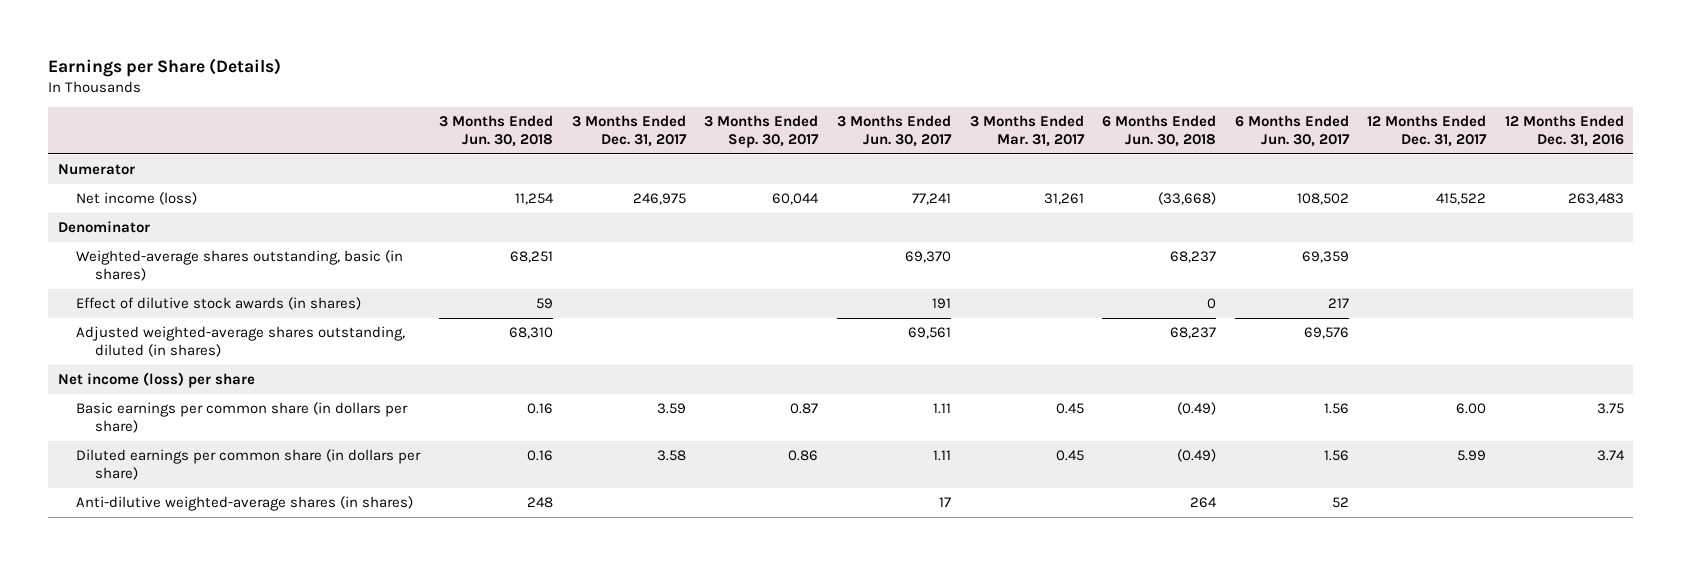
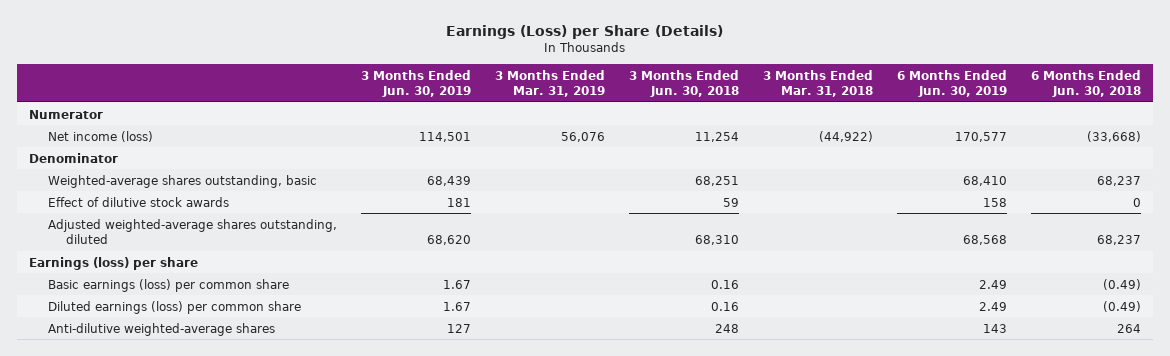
[48,57,282,77] Earnings per Share (Details) -> [446,25,724,40] Earnings (Loss) per Share (Details)
[571,115,687,148] 3 Months Ended Dec. 31, 2017 -> none
[704,115,820,149] 3 Months Ended Sep. 30, 2017 -> none
[836,115,952,148] 3 Months Ended Jun. 30, 2017 -> none
[969,115,1085,148] 3 Months Ended Mar. 31, 2017 -> none
[1234,115,1350,148] 6 Months Ended Jun. 30, 2017 -> none
[1367,115,1488,148] 12 Months Ended Dec. 31, 2017 -> none
[1505,115,1625,148] 12 Months Ended Dec. 31, 2016 -> none
none -> [360,69,471,98] 3 Months Ended Jun. 30, 2019
none -> [494,69,605,98] 3 Months Ended Mar. 31, 2019
none -> [762,69,873,98] 3 Months Ended Mar. 31, 2018
none -> [897,69,1008,98] 6 Months Ended Jun. 30, 2019
[76,250,404,282] Weighted-average shares outstanding, basic (in shares) -> [47,174,317,188] Weighted-average shares outstanding, basic
[76,297,362,311] Effect of dilutive stock awards (in shares) -> [47,196,229,207] Effect of dilutive stock awards
[76,326,406,358] Adjusted weighted-average shares outstanding, diluted (in shares) -> [47,218,337,244] Adjusted weighted-average shares outstanding, diluted
[57,372,255,389] Net income (loss) per share -> [29,256,199,270] Earnings (loss) per share
[76,402,409,434] Basic earnings per common share (in dollars per share) -> [47,278,289,292] Basic earnings (loss) per common share
[76,449,422,481] Diluted earnings per common share (in dollars per share) -> [47,300,301,314] Diluted earnings (loss) per common share
[76,496,414,512] Anti-dilutive weighted-average shares (in shares) -> [47,322,275,336] Anti-dilutive weighted-average shares

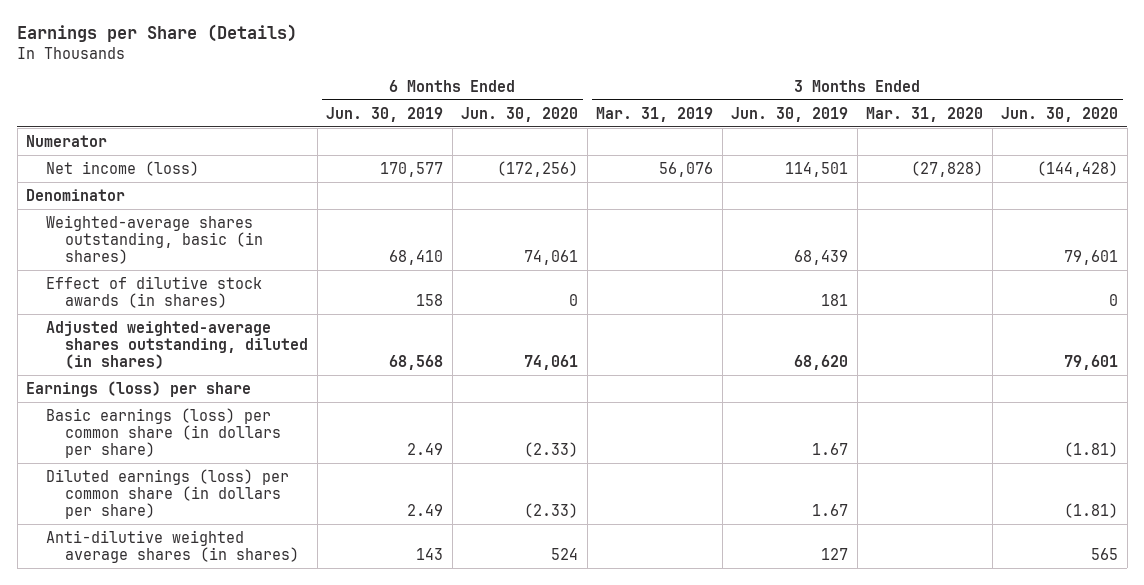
[446,25,724,40] Earnings (Loss) per Share (Details) -> [17,24,298,43] Earnings per Share (Details)
[628,69,739,98] 3 Months Ended Jun. 30, 2018 -> none
[762,69,873,98] 3 Months Ended Mar. 31, 2018 -> none
[1031,69,1142,98] 6 Months Ended Jun. 30, 2018 -> none
none -> [461,106,579,122] Jun. 30, 2020
none -> [866,106,984,122] Mar. 31, 2020
none -> [1001,106,1119,122] Jun. 30, 2020
[47,174,317,188] Weighted-average shares outstanding, basic -> [45,214,264,264] Weighted-average shares outstanding, basic (in shares)
[47,196,229,207] Effect of dilutive stock awards -> [45,275,262,308] Effect of dilutive stock awards (in shares)
[47,218,337,244] Adjusted weighted-average shares outstanding, diluted -> [45,320,309,369] Adjusted weighted-average shares outstanding, diluted (in shares)
[47,278,289,292] Basic earnings (loss) per common share -> [45,407,282,458] Basic earnings (loss) per common share (in dollars per share)
[47,300,301,314] Diluted earnings (loss) per common share -> [45,468,289,519] Diluted earnings (loss) per common share (in dollars per share)
[47,322,275,336] Anti-dilutive weighted-average shares -> [45,529,300,563] Anti-dilutive weighted average shares (in shares)

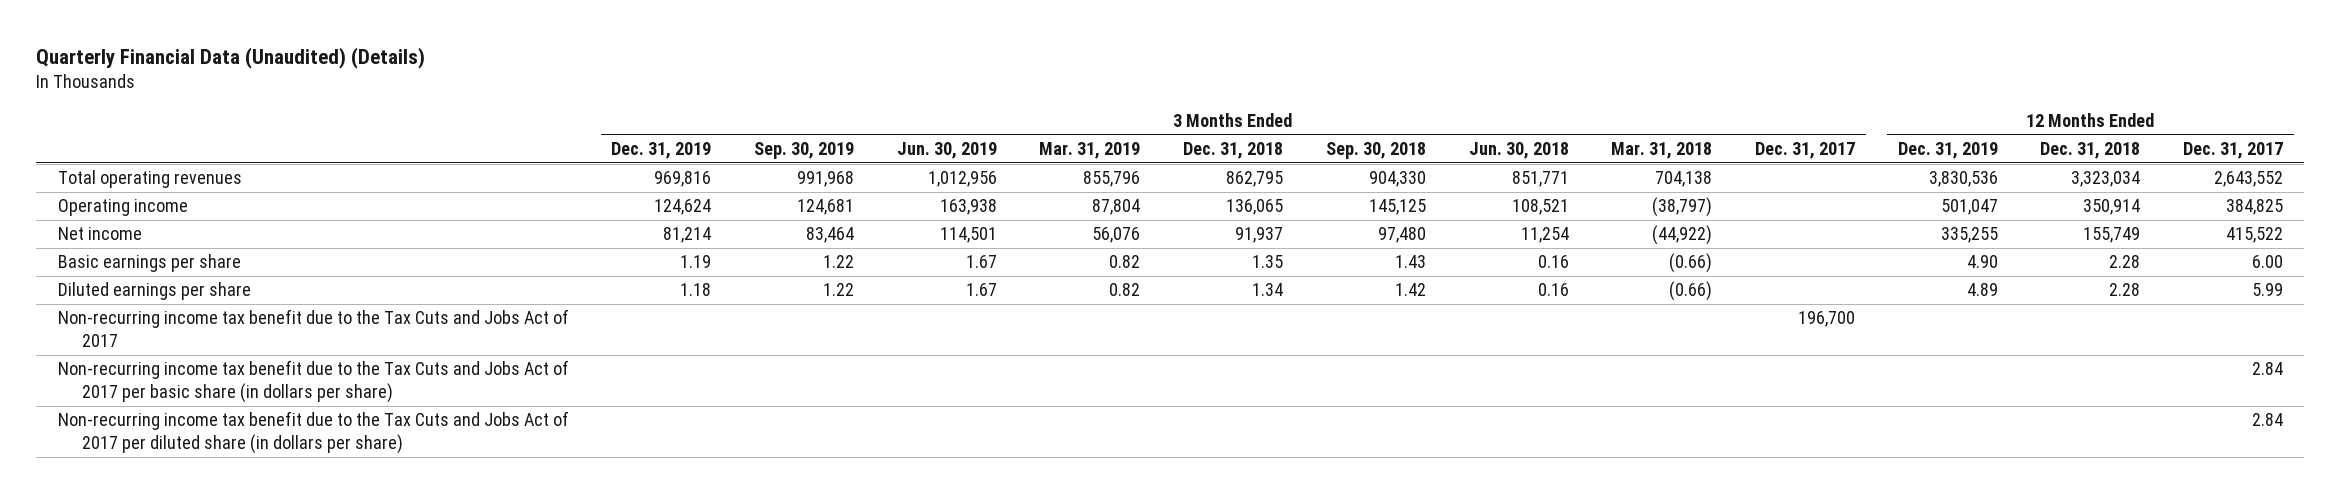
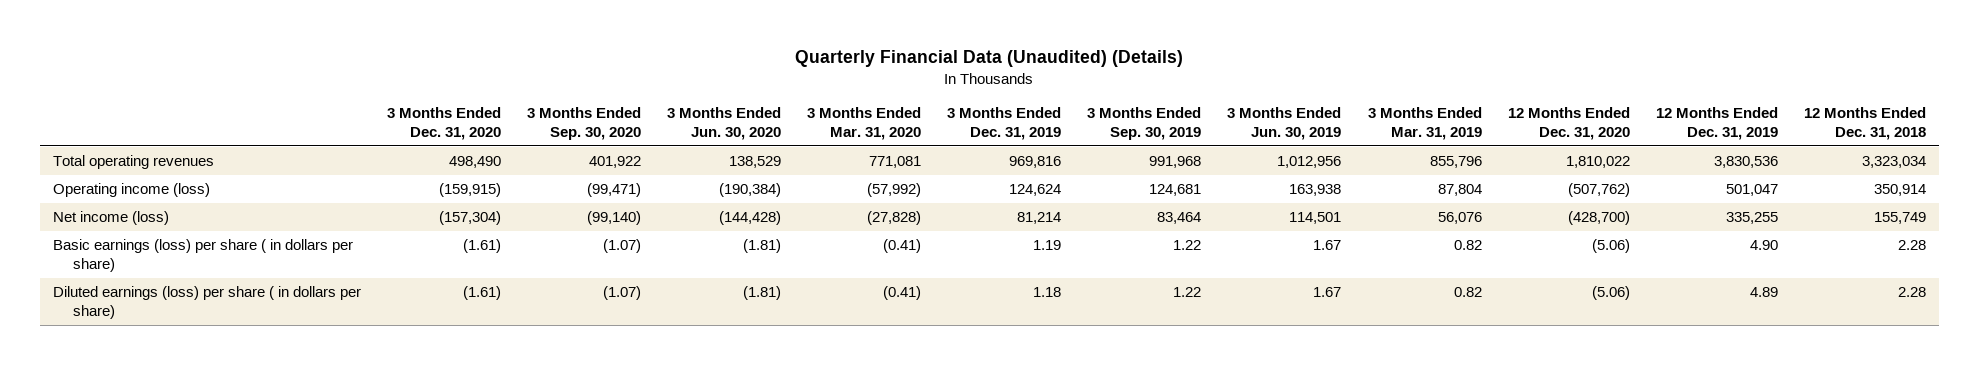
[1183,141,1284,159] Dec. 31, 2018 -> none
[1325,141,1426,159] Sep. 30, 2018 -> none
[1468,141,1569,159] Jun. 30, 2018 -> none
[1611,141,1713,159] Mar. 31, 2018 -> none
[1754,141,1855,159] Dec. 31, 2017 -> none
[2182,141,2283,159] Dec. 31, 2017 -> none
none -> [386,107,501,140] 3 Months Ended Dec. 31, 2020
none -> [526,107,641,140] 3 Months Ended Sep. 30, 2020
none -> [667,107,782,140] 3 Months Ended Jun. 30, 2020
none -> [807,107,922,140] 3 Months Ended Mar. 31, 2020
none -> [1507,107,1630,140] 12 Months Ended Dec. 31, 2020
[57,309,569,347] Non-recurring income tax benefit due to the Tax Cuts and Jobs Act of 2017 -> none
[57,360,569,403] Non-recurring income tax benefit due to the Tax Cuts and Jobs Act of 2017 per basic share (in dollars per share) -> none
[57,411,569,454] Non-recurring income tax benefit due to the Tax Cuts and Jobs Act of 2017 per diluted share (in dollars per share) -> none
[57,199,188,217] Operating income -> [52,183,210,198] Operating income (loss)
[57,227,142,241] Net income -> [52,211,169,226] Net income (loss)
[57,254,241,273] Basic earnings per share -> [52,239,353,273] Basic earnings (loss) per share ( in dollars per share)
[57,282,251,301] Diluted earnings per share -> [52,286,361,320] Diluted earnings (loss) per share ( in dollars per share)

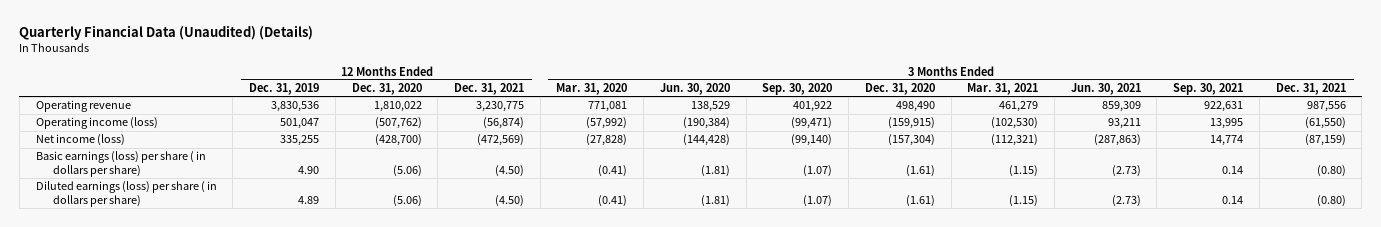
[947,107,1062,140] 3 Months Ended Dec. 31, 2019 -> none
[1087,107,1202,140] 3 Months Ended Sep. 30, 2019 -> none
[1227,107,1342,140] 3 Months Ended Jun. 30, 2019 -> none
[1367,107,1482,140] 3 Months Ended Mar. 31, 2019 -> none
[1803,107,1926,140] 12 Months Ended Dec. 31, 2018 -> none
none -> [454,83,525,96] Dec. 31, 2021
none -> [967,83,1039,96] Mar. 31, 2021
none -> [1070,83,1141,96] Jun. 30, 2021
none -> [1173,83,1244,96] Sep. 30, 2021
none -> [1275,83,1346,96] Dec. 31, 2021
[52,155,214,170] Total operating revenues -> [35,100,131,113] Operating revenue

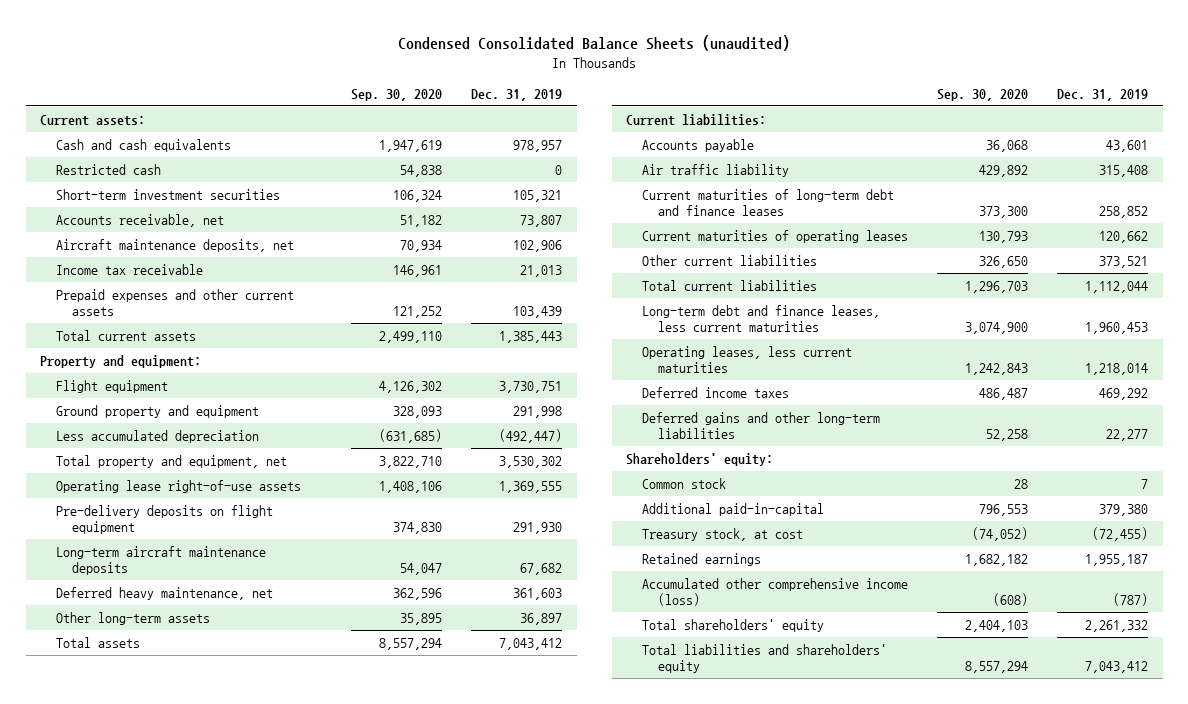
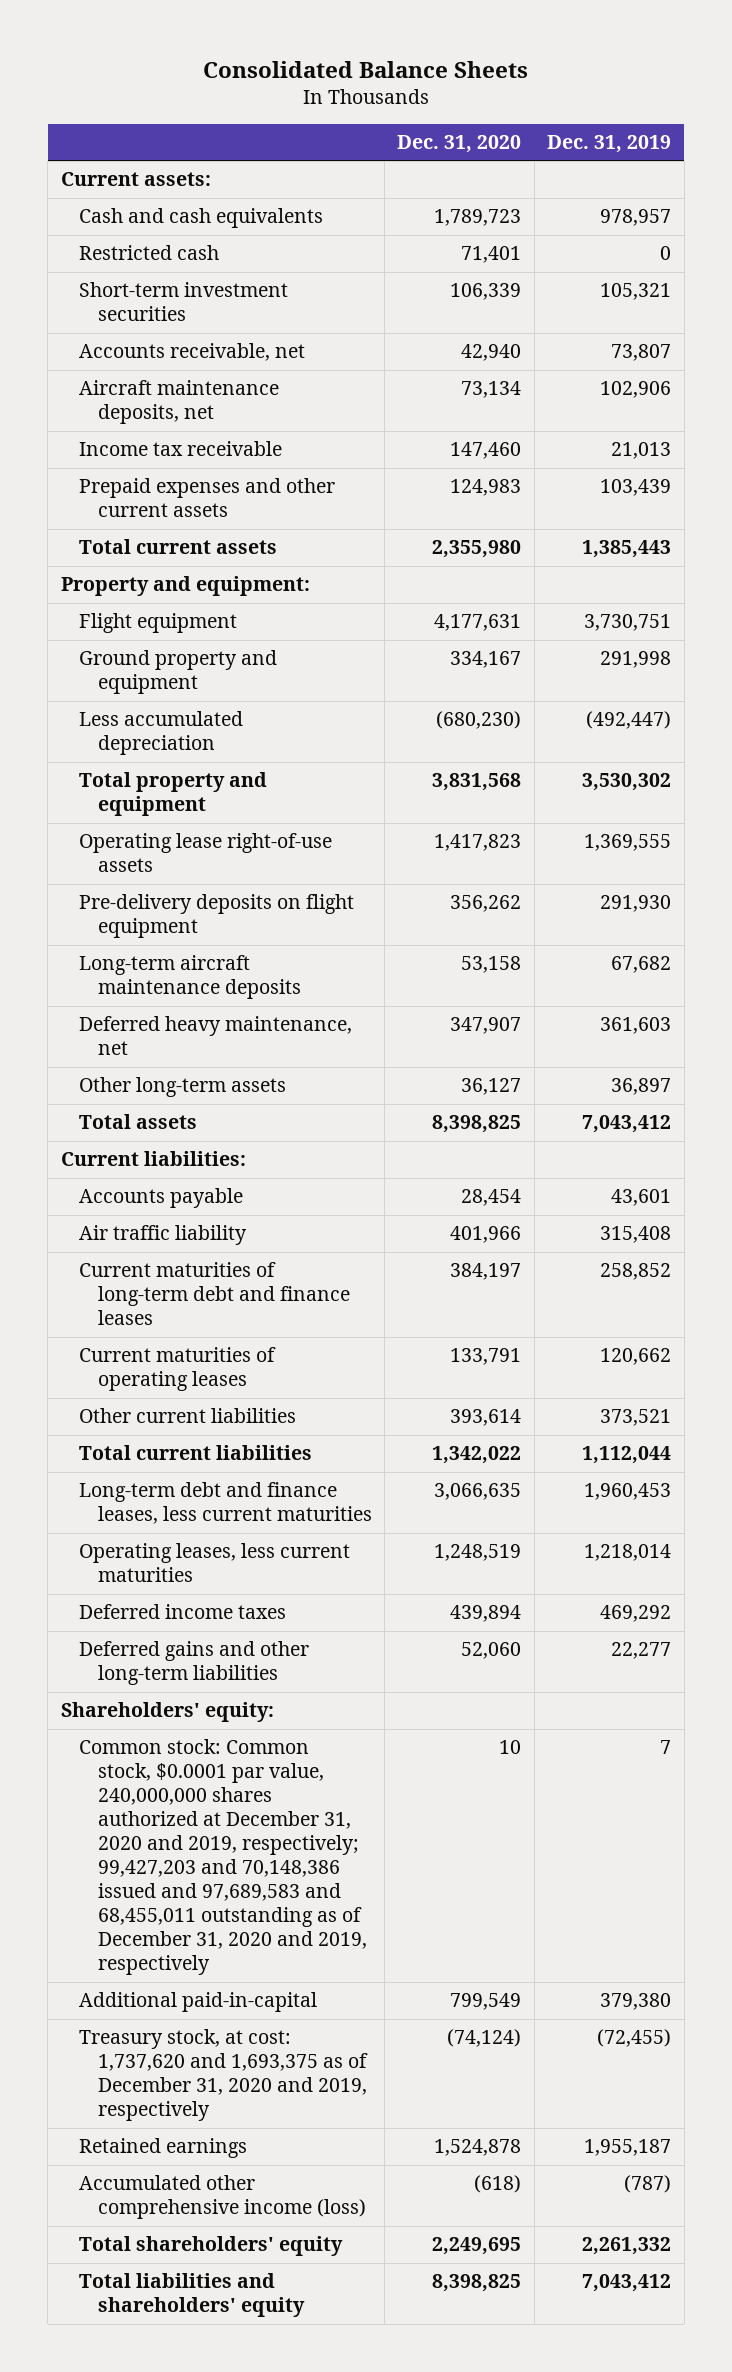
[398,34,791,51] Condensed Consolidated Balance Sheets (unaudited) -> [203,61,529,79] Consolidated Balance Sheets
[351,88,443,101] Sep. 30, 2020 -> none
none -> [397,134,522,153] Dec. 31, 2020
[56,454,288,468] Total property and equipment, net -> [79,772,268,817] Total property and equipment
[642,477,727,489] Common stock -> [79,1739,367,1976] Common stock: Common stock, $0.0001 par value, 240,000,000 shares authorized at December 31, 2020 and 2019, respectively; 99,427,203 and 70,148,386 issued and 97,689,583 and 68,455,011 outstanding as of December 31, 2020 and 2019, respectively
[642,527,804,541] Treasury stock, at cost -> [79,2029,368,2122] Treasury stock, at cost: 1,737,620 and 1,693,375 as of December 31, 2020 and 2019, respectively

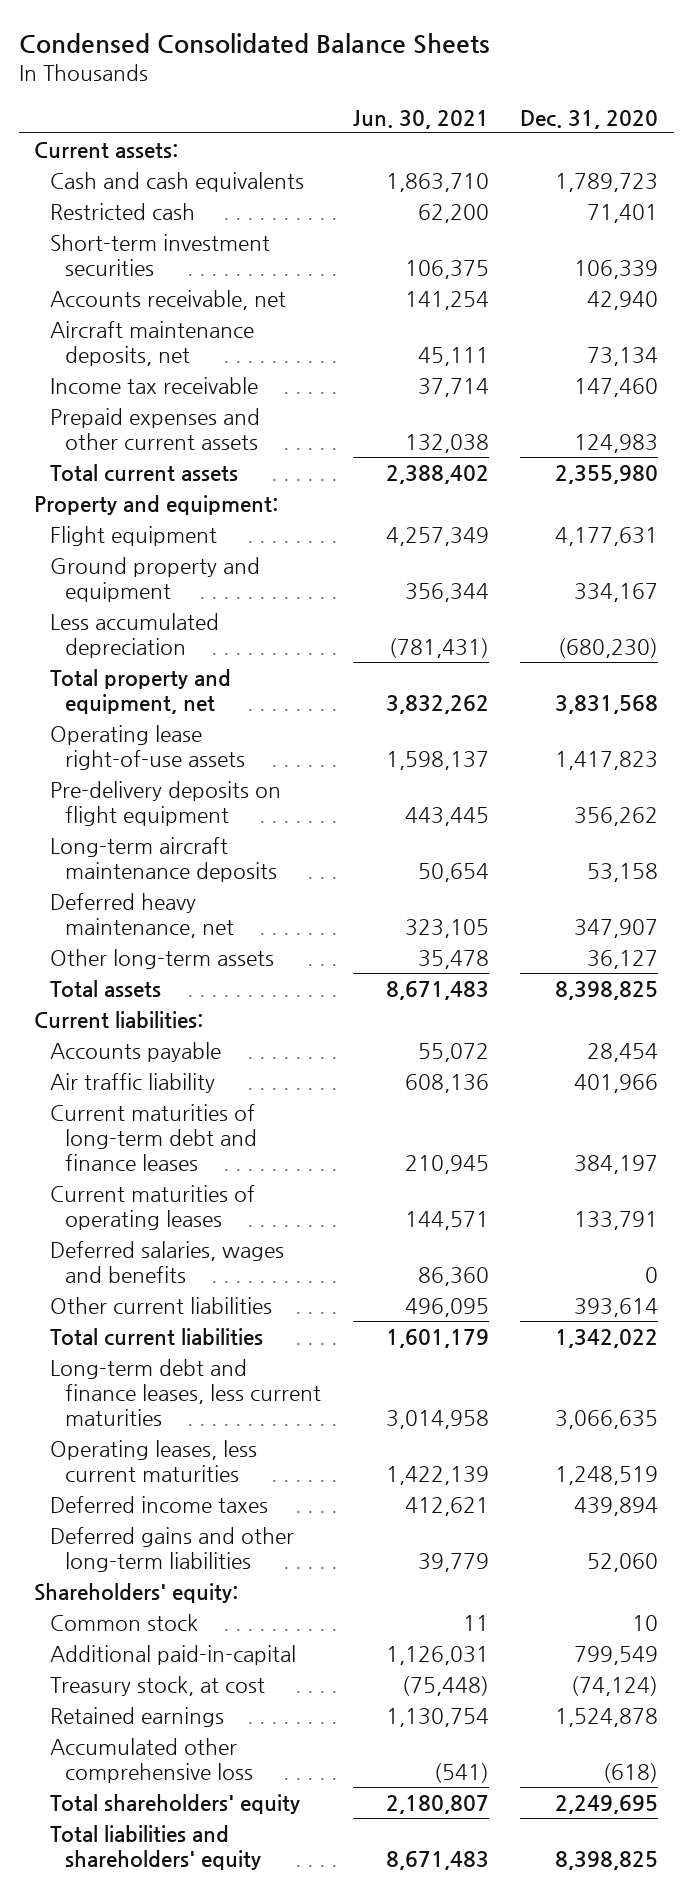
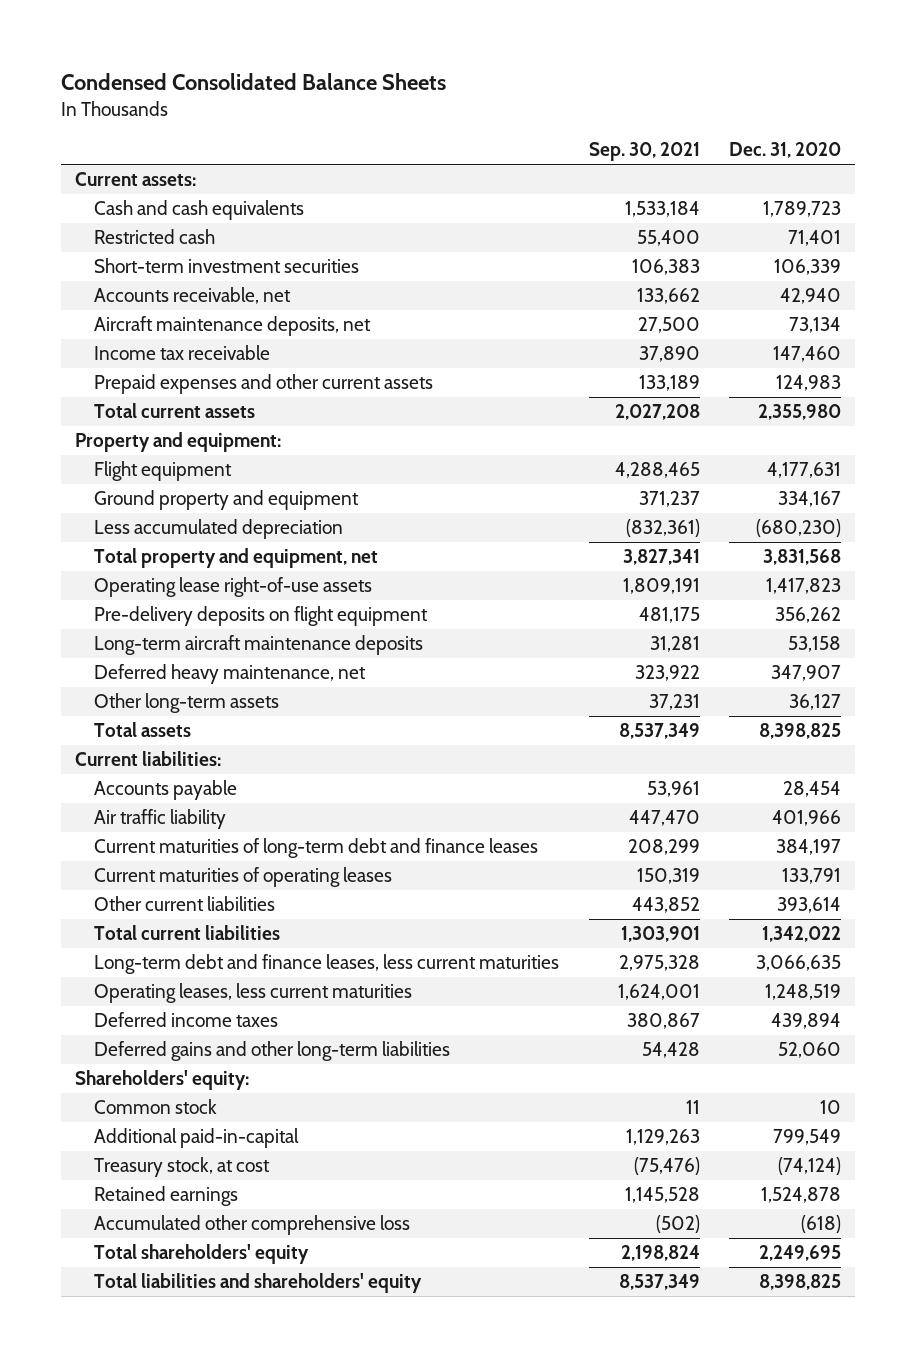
[352,109,489,129] Jun. 30, 2021 -> none
none -> [588,142,700,162] Sep. 30, 2021
[49,1241,284,1284] Deferred salaries, wages and benefits -> none

